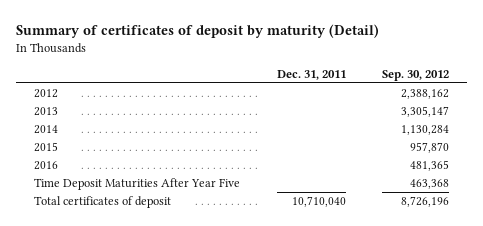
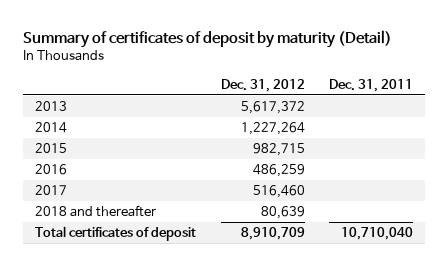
[382,69,450,81] Sep. 30, 2012 -> none
none -> [220,78,305,92] Dec. 31, 2012
[34,89,59,99] 2012 -> none
none -> [35,185,68,196] 2017
[34,178,241,191] Time Deposit Maturities After Year Five -> [35,205,157,218] 2018 and thereafter

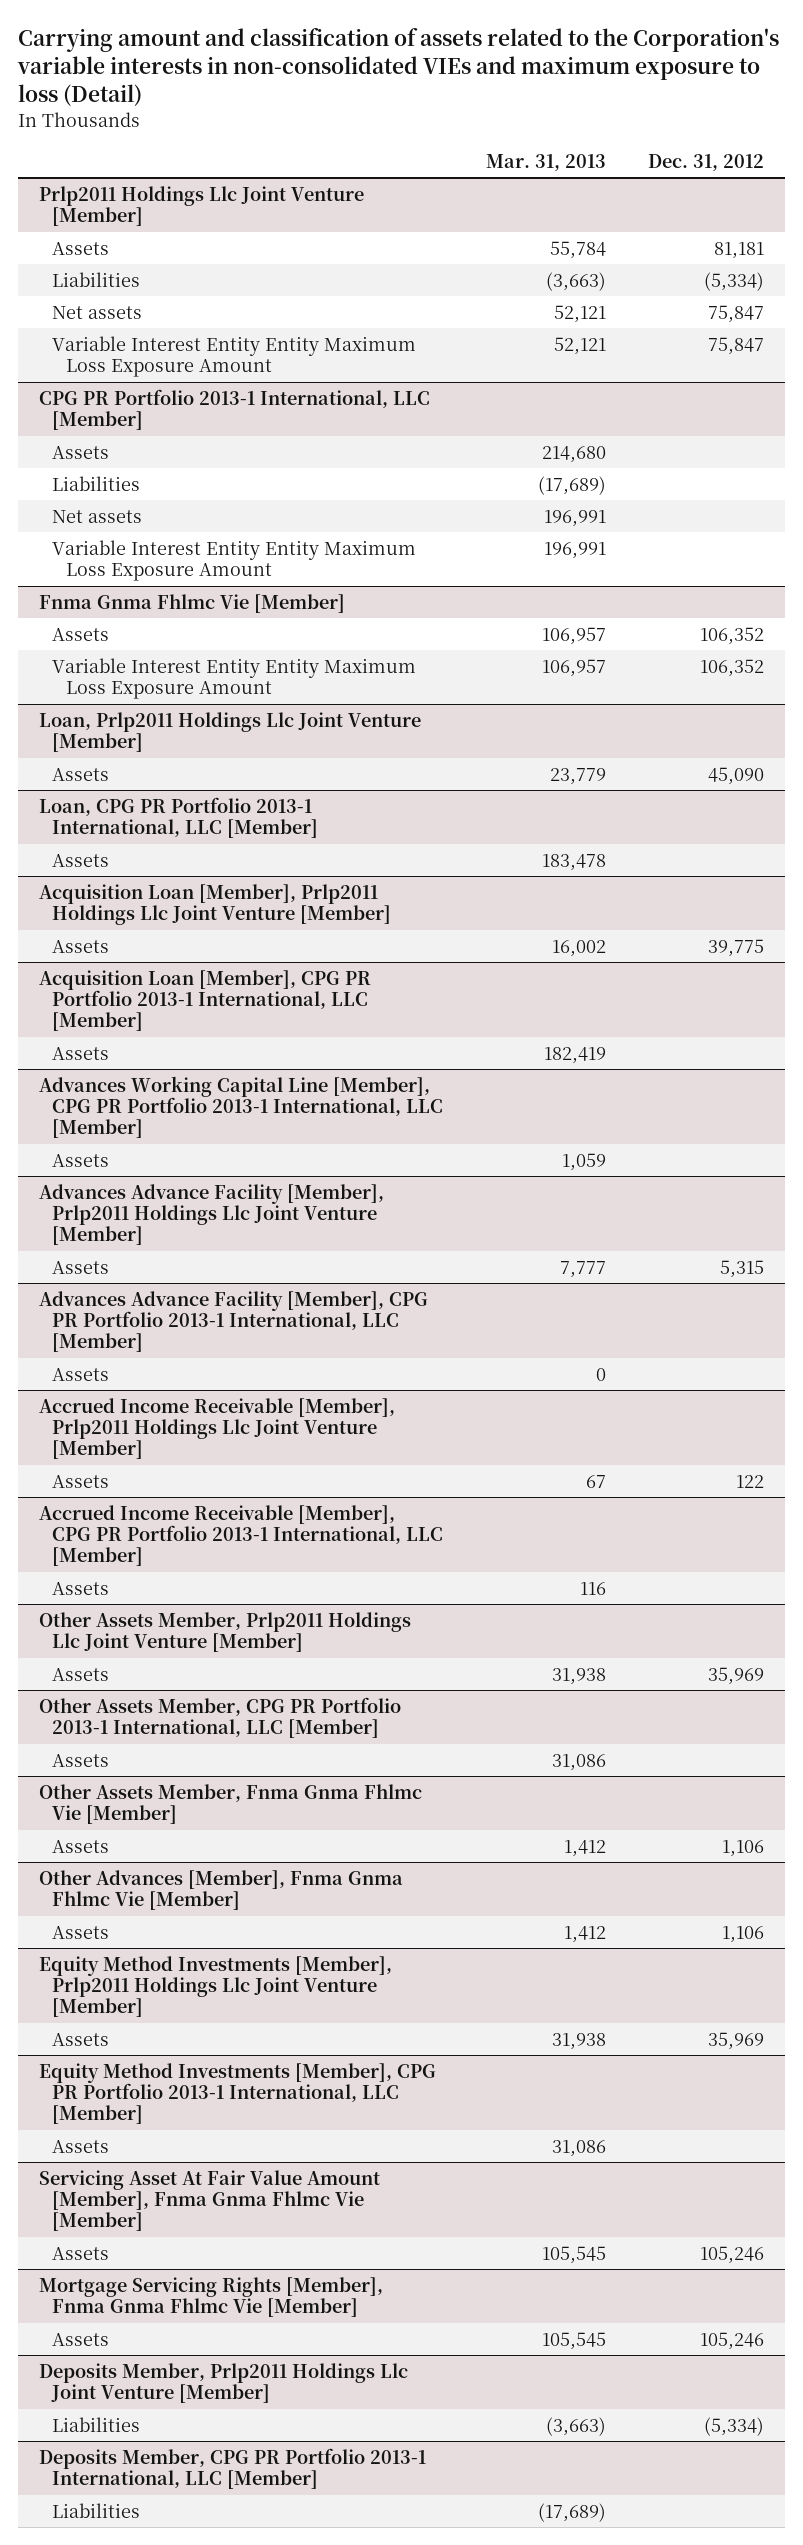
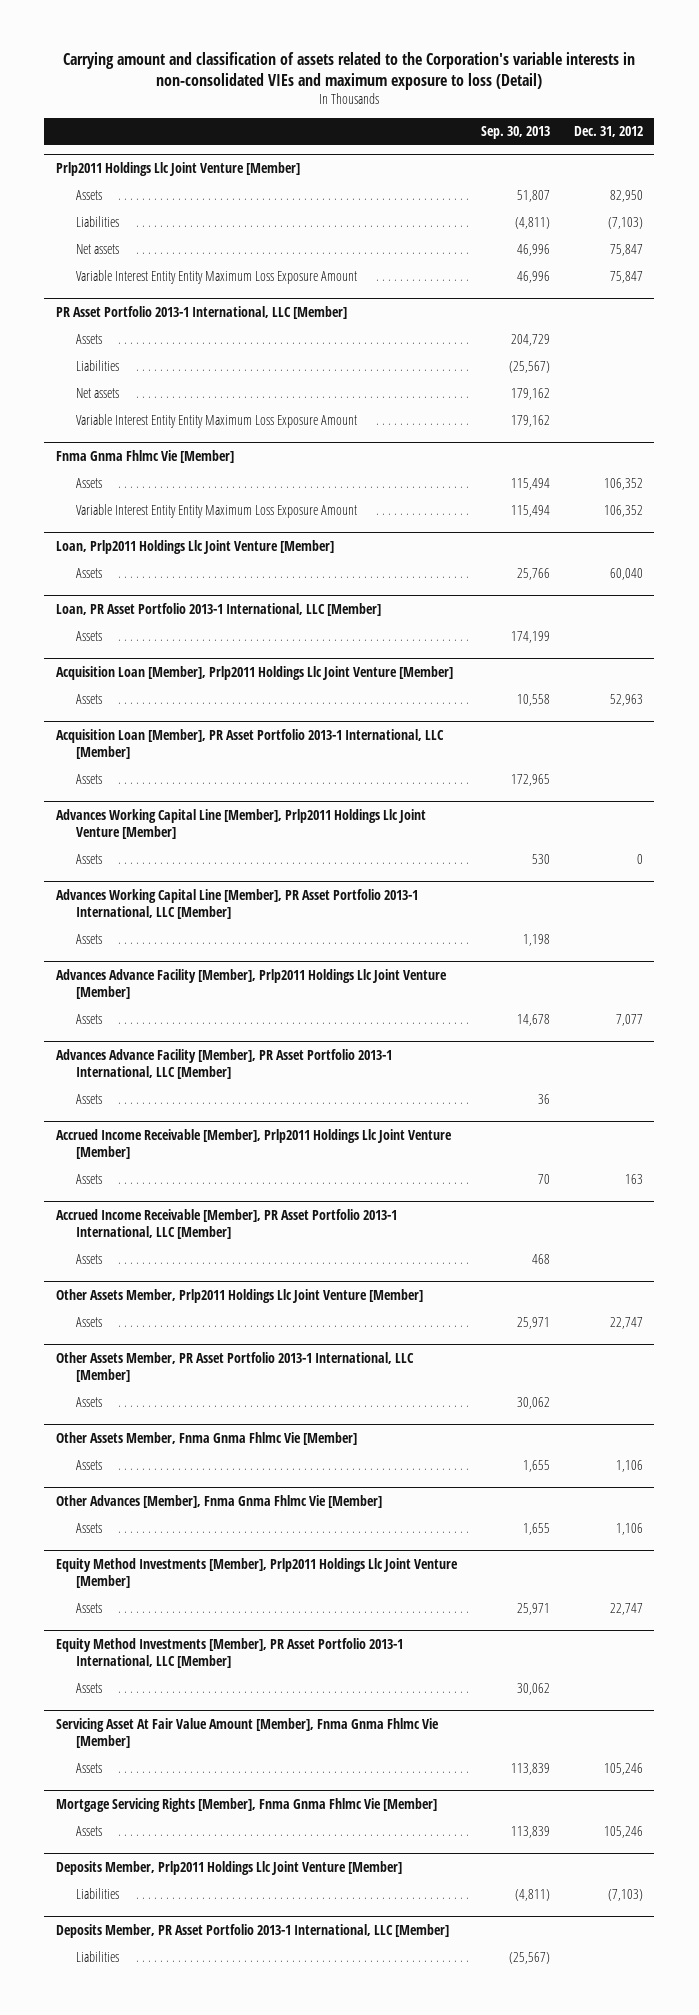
[485,153,606,171] Mar. 31, 2013 -> none
none -> [480,126,550,140] Sep. 30, 2013
[713,241,764,259] 81,181 -> [609,190,643,203] 82,950
[703,271,764,291] (5,334) -> [607,217,643,230] (7,103)
[38,388,430,431] CPG PR Portfolio 2013-1 International, LLC [Member] -> [55,305,347,319] PR Asset Portfolio 2013-1 International, LLC [Member]
[707,766,764,785] 45,090 -> [609,568,643,581] 60,040
[38,796,319,839] Loan, CPG PR Portfolio 2013-1 International, LLC [Member] -> [55,602,381,616] Loan, PR Asset Portfolio 2013-1 International, LLC [Member]
[707,938,764,957] 39,775 -> [609,694,643,707] 52,963
[38,969,371,1032] Acquisition Loan [Member], CPG PR Portfolio 2013-1 International, LLC [Member] -> [55,728,444,760] Acquisition Loan [Member], PR Asset Portfolio 2013-1 International, LLC [Member]
none -> [55,808,426,840] Advances Working Capital Line [Member], Prlp2011 Holdings Llc Joint Venture [Member]
none -> [75,854,102,865] Assets
[38,1075,444,1139] Advances Working Capital Line [Member], CPG PR Portfolio 2013-1 International, LLC [Member] -> [55,888,418,920] Advances Working Capital Line [Member], PR Asset Portfolio 2013-1 International, LLC [Member]
[719,1259,764,1278] 5,315 -> [615,1014,643,1027] 7,077
[38,1290,428,1353] Advances Advance Facility [Member], CPG PR Portfolio 2013-1 International, LLC [Member] -> [55,1048,392,1080] Advances Advance Facility [Member], PR Asset Portfolio 2013-1 International, LLC [Member]
[735,1474,764,1488] 122 -> [624,1174,643,1185] 163
[38,1504,444,1567] Accrued Income Receivable [Member], CPG PR Portfolio 2013-1 International, LLC [Member] -> [55,1208,397,1240] Accrued Income Receivable [Member], PR Asset Portfolio 2013-1 International, LLC [Member]
[707,1666,764,1685] 35,969 -> [609,1317,643,1330] 22,747
[38,1696,401,1739] Other Assets Member, CPG PR Portfolio 2013-1 International, LLC [Member] -> [55,1351,414,1383] Other Assets Member, PR Asset Portfolio 2013-1 International, LLC [Member]
[707,2031,764,2050] 35,969 -> [609,1603,643,1616] 22,747
[38,2062,436,2125] Equity Method Investments [Member], CPG PR Portfolio 2013-1 International, LLC [Member] -> [55,1637,403,1669] Equity Method Investments [Member], PR Asset Portfolio 2013-1 International, LLC [Member]
[703,2416,764,2436] (5,334) -> [607,1889,643,1902] (7,103)
[38,2447,426,2490] Deposits Member, CPG PR Portfolio 2013-1 International, LLC [Member] -> [55,1923,449,1938] Deposits Member, PR Asset Portfolio 2013-1 International, LLC [Member]

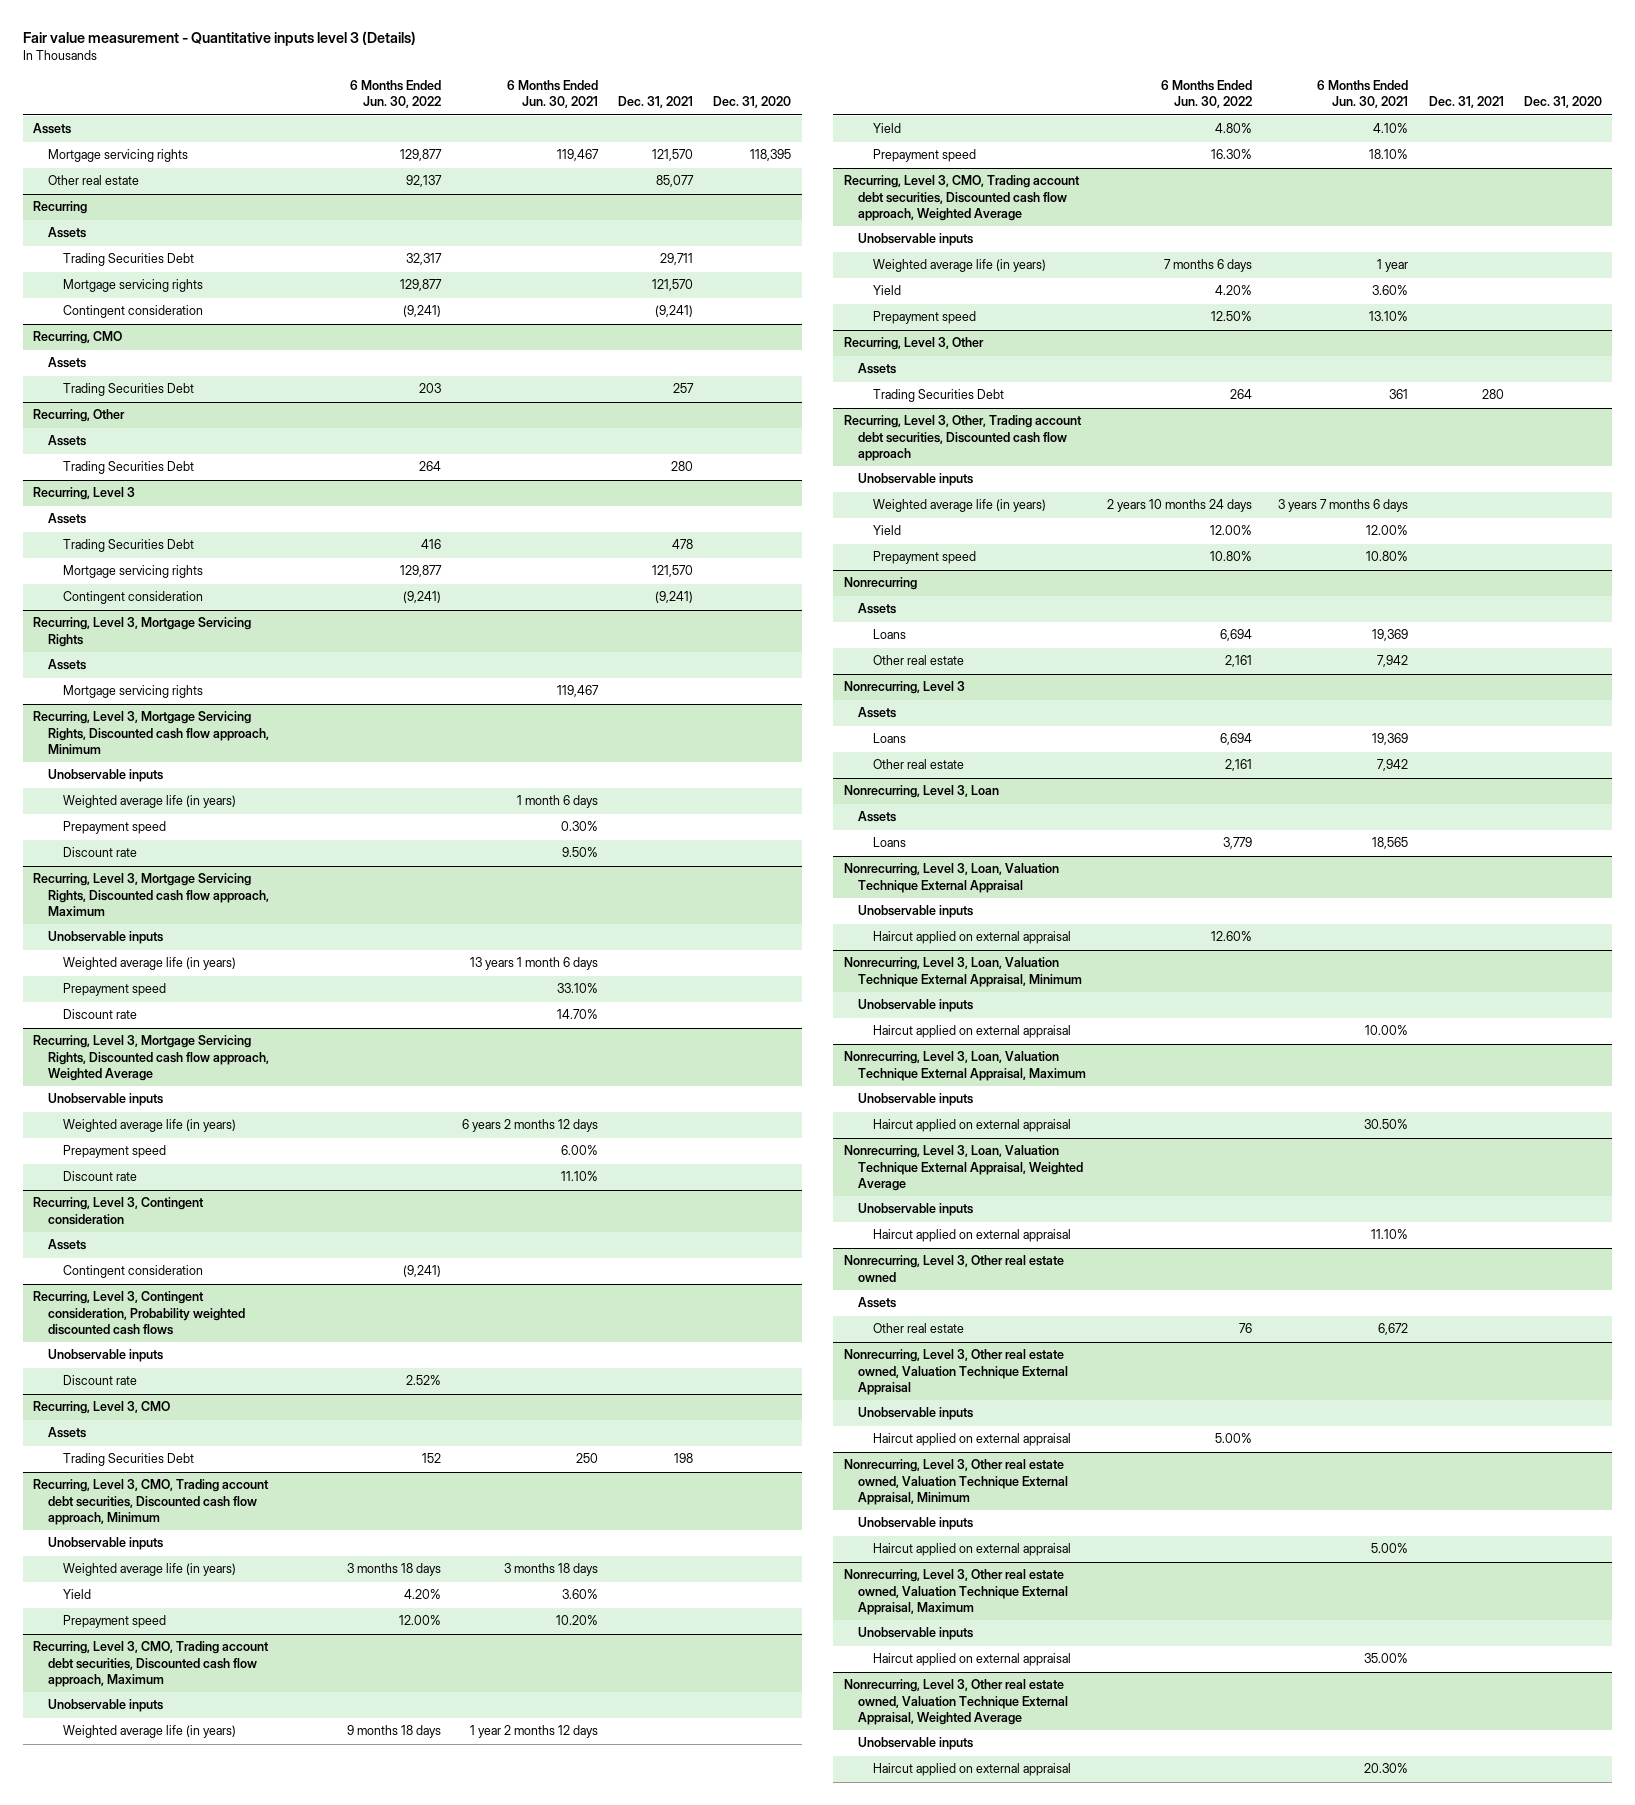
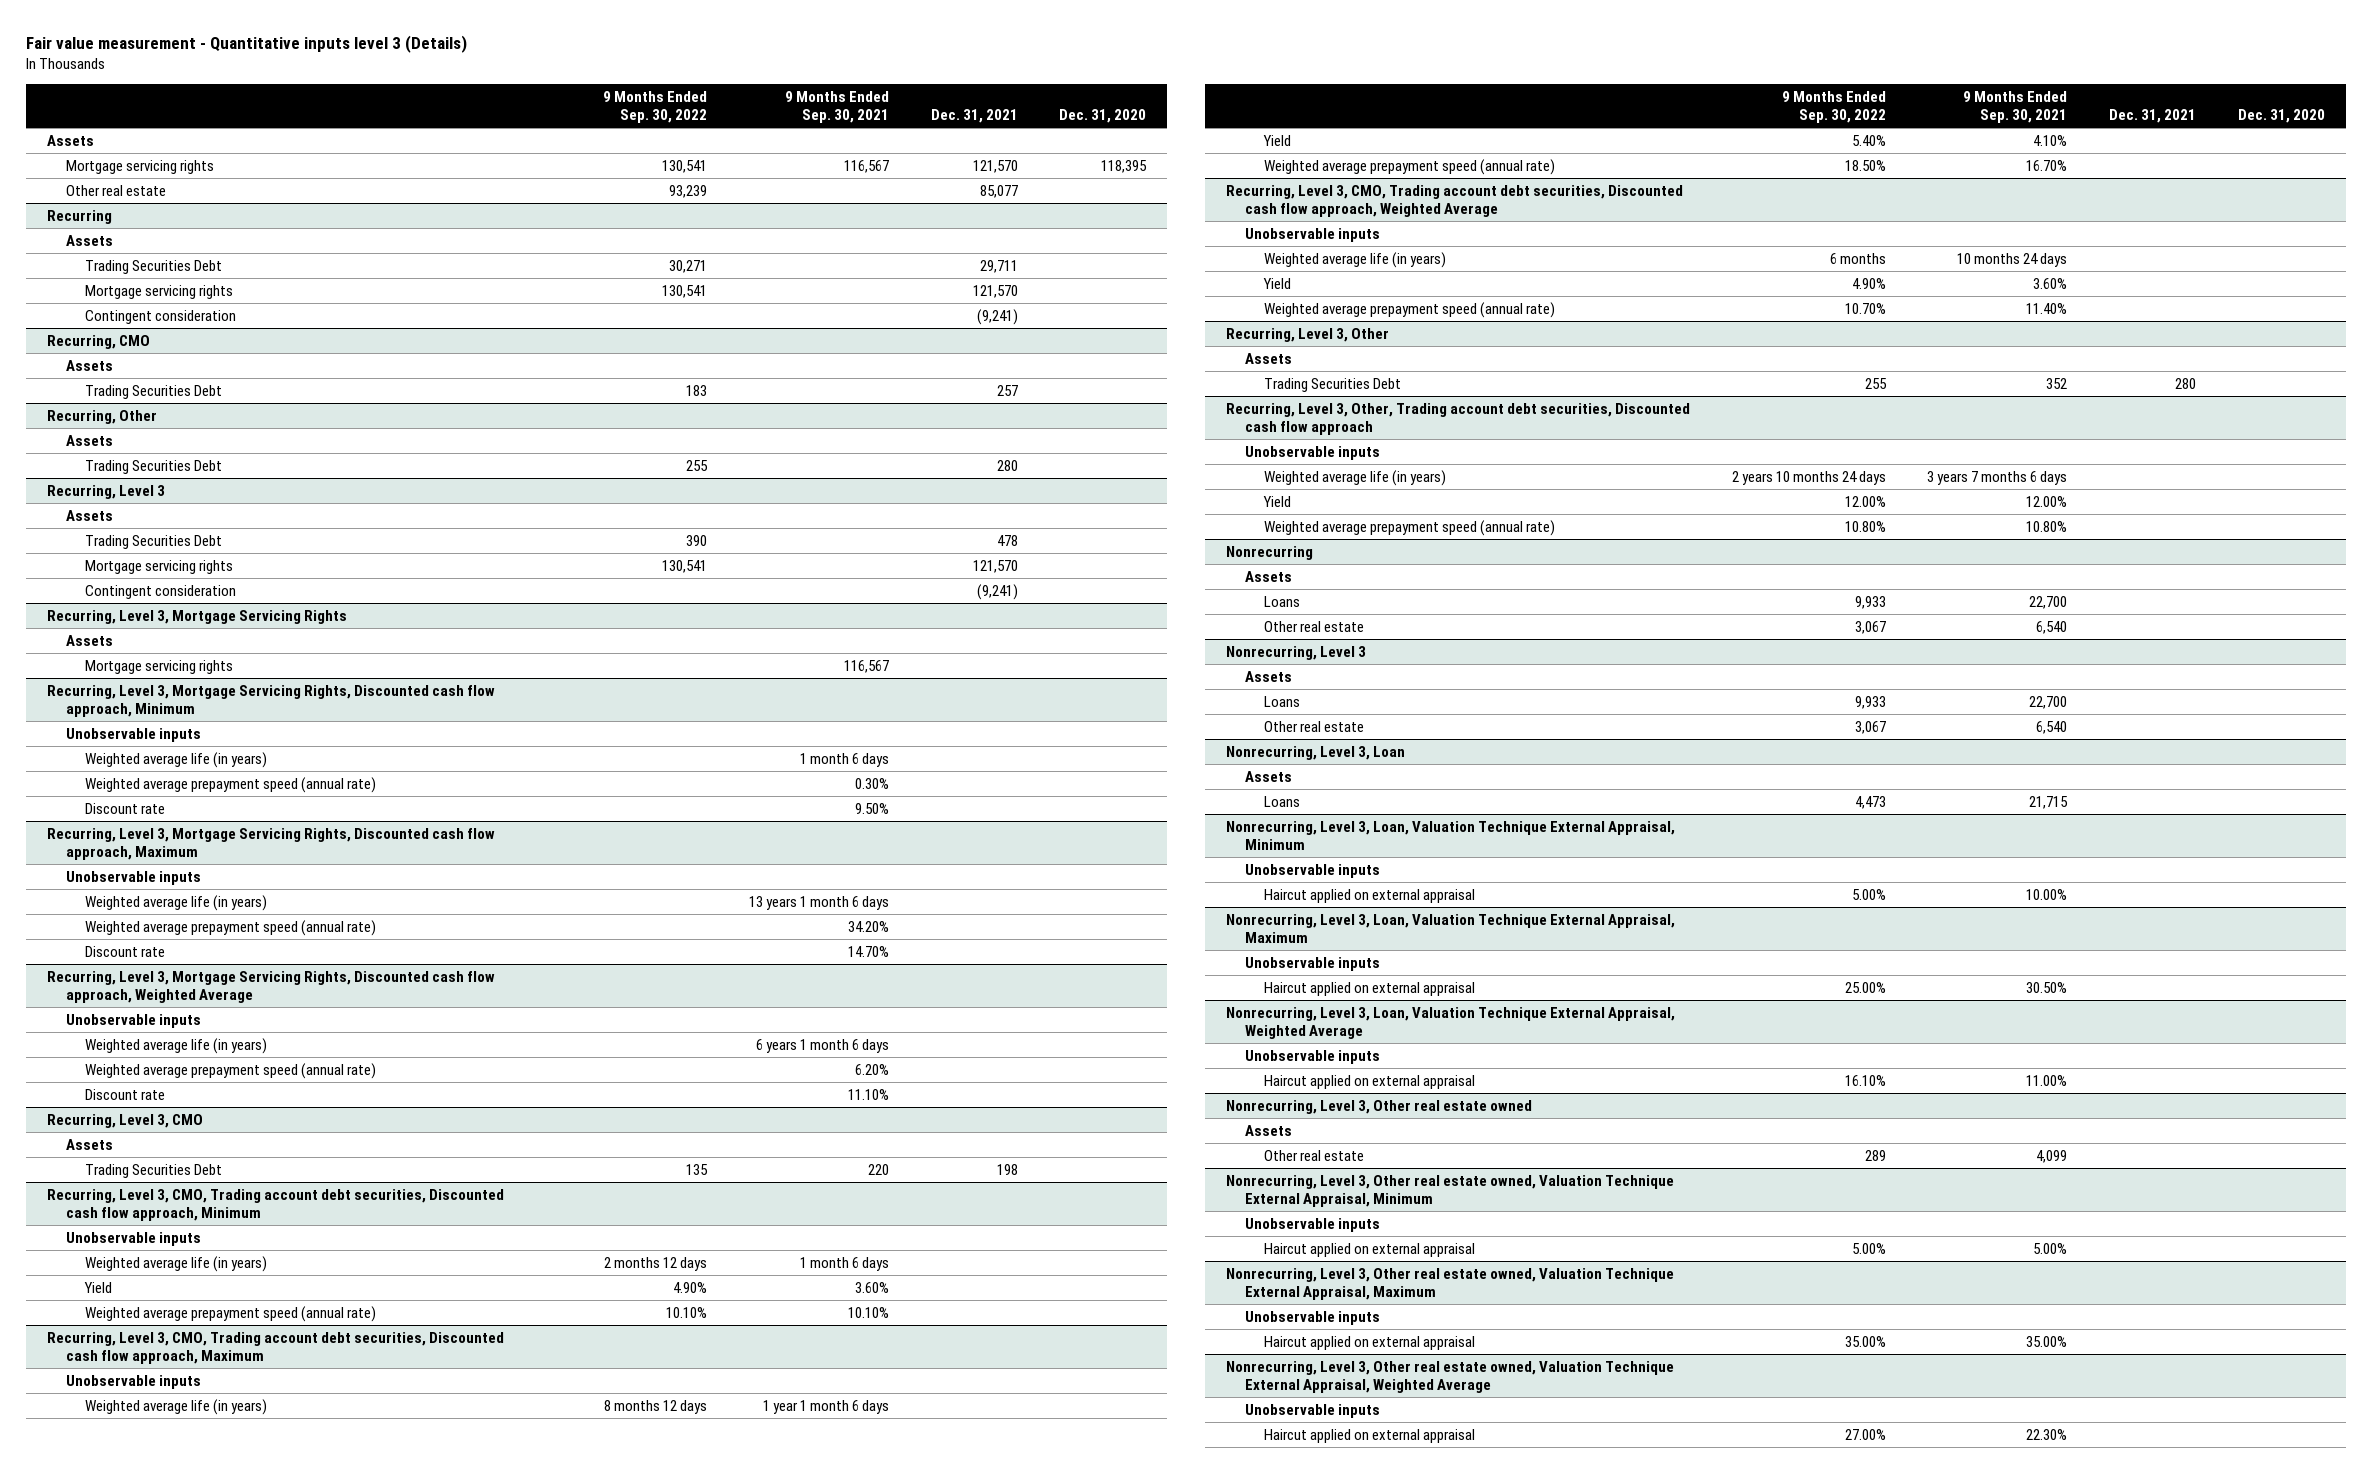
[350,80,442,109] 6 Months Ended Jun. 30, 2022 -> none
[506,80,598,109] 6 Months Ended Jun. 30, 2021 -> none
none -> [602,90,707,123] 9 Months Ended Sep. 30, 2022
none -> [784,90,889,123] 9 Months Ended Sep. 30, 2021
[62,821,166,835] Prepayment speed -> [85,776,377,793] Weighted average prepayment speed (annual rate)
[62,983,166,997] Prepayment speed -> [85,919,377,936] Weighted average prepayment speed (annual rate)
[62,1145,166,1159] Prepayment speed -> [85,1062,377,1079] Weighted average prepayment speed (annual rate)
[33,1197,205,1225] Recurring, Level 3, Contingent consideration -> none
[48,1239,87,1251] Assets -> none
[62,1265,203,1279] Contingent consideration -> none
[33,1291,246,1336] Recurring, Level 3, Contingent consideration, Probability weighted discounted cash flows -> none
[48,1349,164,1363] Unobservable inputs -> none
[62,1375,137,1386] Discount rate -> none
[62,1615,166,1629] Prepayment speed -> [85,1305,377,1322] Weighted average prepayment speed (annual rate)
[873,149,977,163] Prepayment speed -> [1263,158,1555,175] Weighted average prepayment speed (annual rate)
[873,311,977,325] Prepayment speed -> [1263,301,1555,318] Weighted average prepayment speed (annual rate)
[873,551,977,565] Prepayment speed -> [1263,519,1555,536] Weighted average prepayment speed (annual rate)
[843,863,1059,893] Nonrecurring, Level 3, Loan, Valuation Technique External Appraisal -> none
[858,905,974,919] Unobservable inputs -> none
[873,931,1072,945] Haircut applied on external appraisal -> none
[843,1349,1069,1396] Nonrecurring, Level 3, Other real estate owned, Valuation Technique External Appraisal -> none
[858,1407,974,1421] Unobservable inputs -> none
[873,1433,1072,1447] Haircut applied on external appraisal -> none

